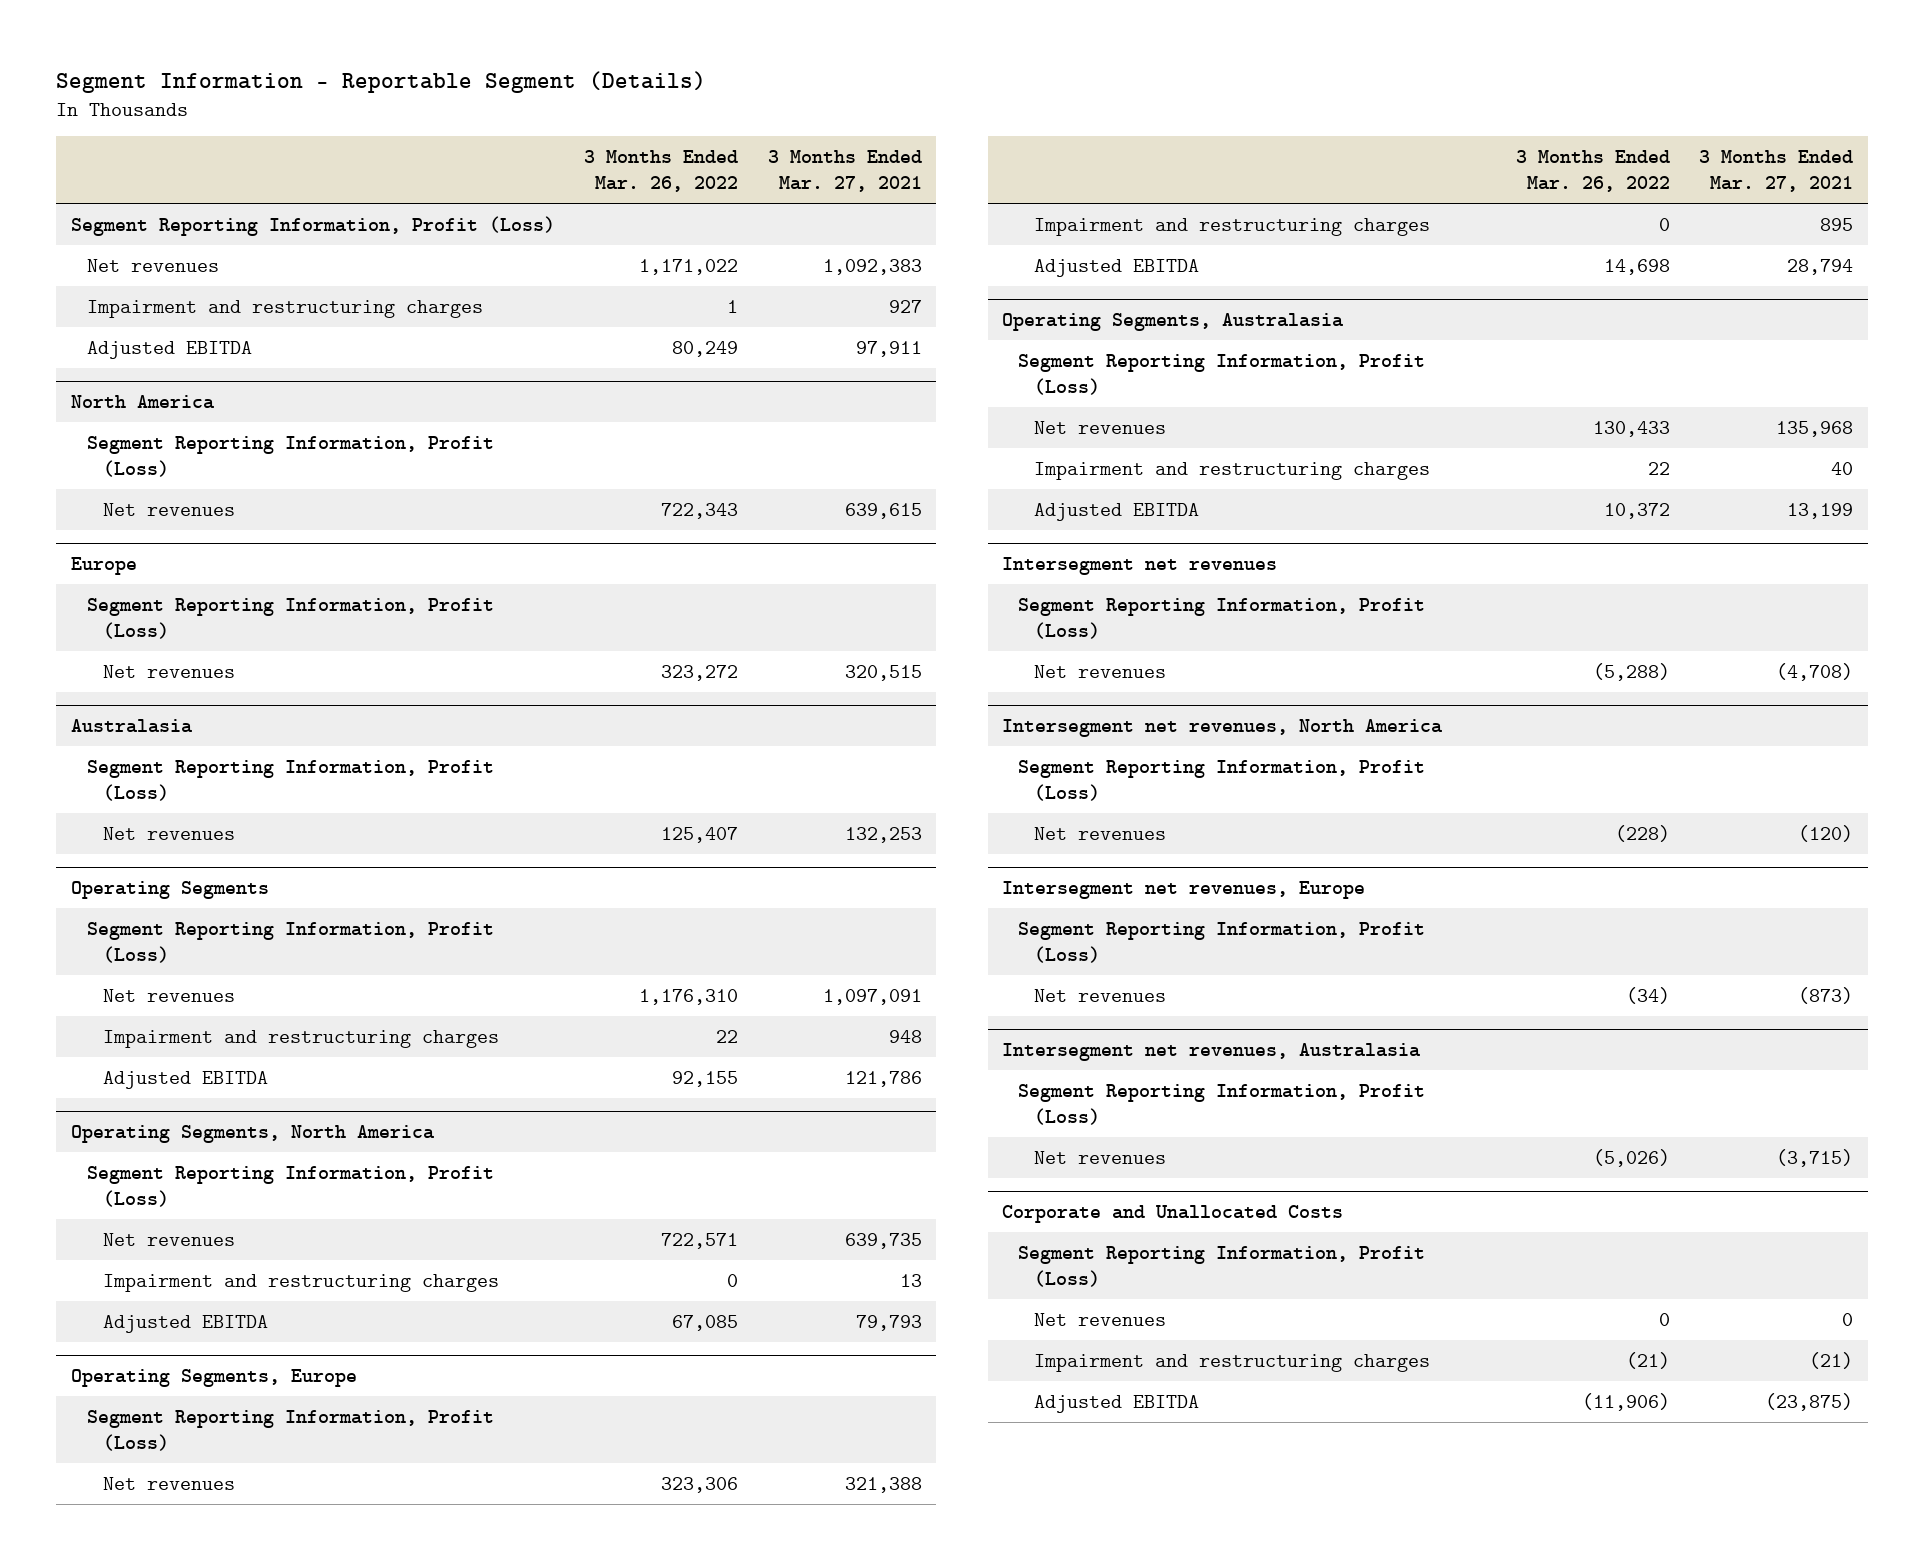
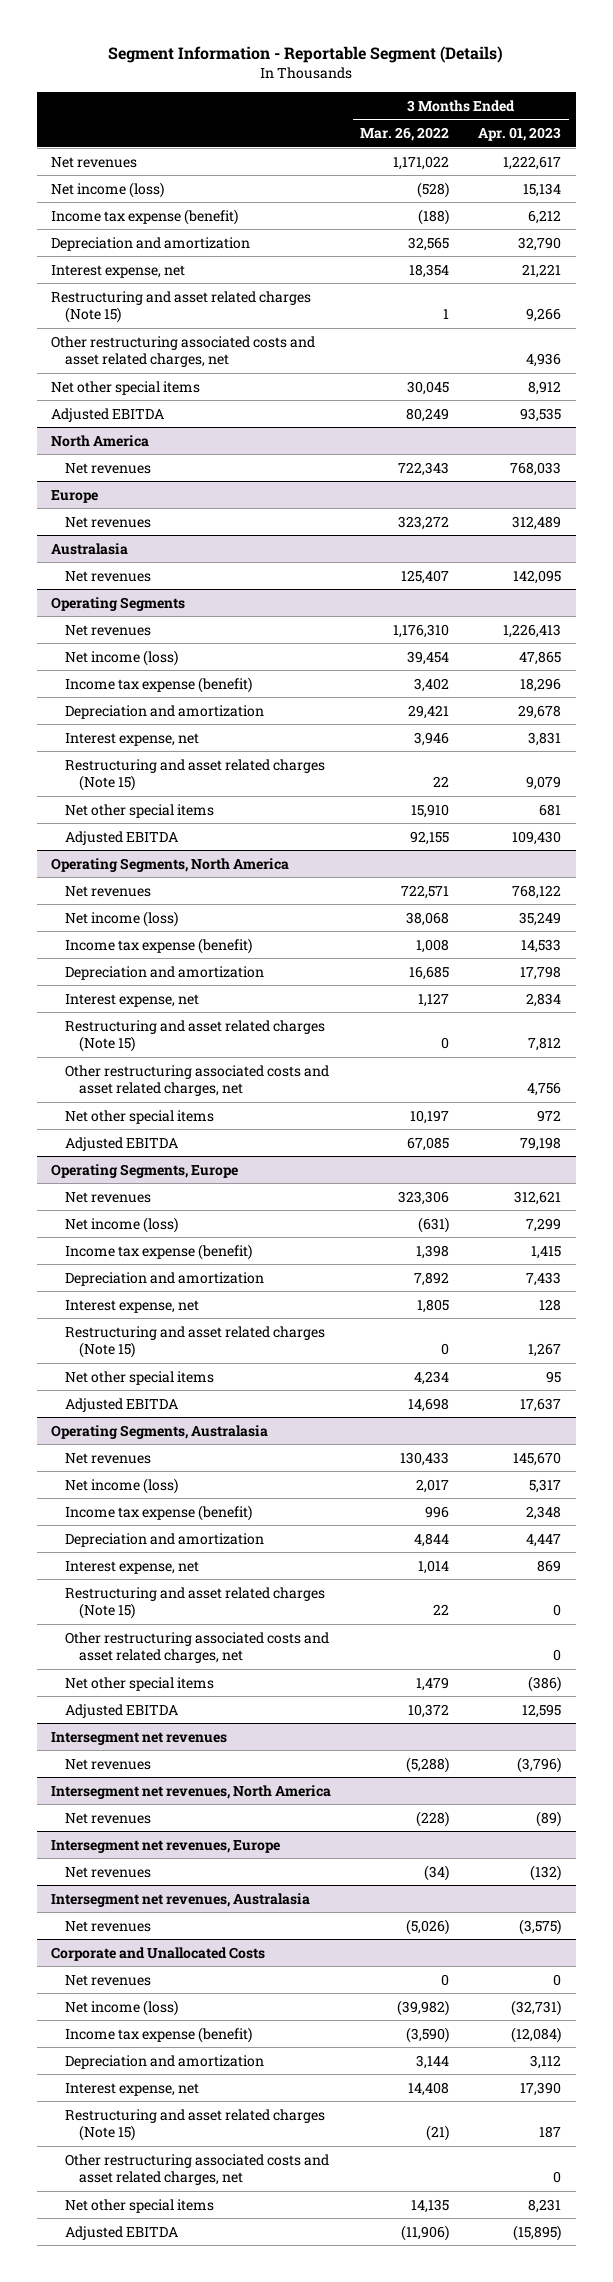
[767,149,922,193] 3 Months Ended Mar. 27, 2021 -> none
none -> [478,126,562,141] Apr. 01, 2023
[70,215,555,236] Segment Reporting Information, Profit (Loss) -> none
none -> [51,181,165,198] Net income (loss)
none -> [51,208,239,225] Income tax expense (benefit)
none -> [51,236,251,251] Depreciation and amortization
none -> [51,264,186,278] Interest expense, net
[86,299,483,318] Impairment and restructuring charges -> [51,290,312,324] Restructuring and asset related charges (Note 15)
none -> [51,335,316,368] Other restructuring associated costs and asset related charges, net
none -> [51,380,201,395] Net other special items
[86,435,494,478] Segment Reporting Information, Profit (Loss) -> none
[86,597,494,640] Segment Reporting Information, Profit (Loss) -> none
[86,759,494,802] Segment Reporting Information, Profit (Loss) -> none
[86,921,494,964] Segment Reporting Information, Profit (Loss) -> none
none -> [65,649,179,666] Net income (loss)
none -> [65,676,253,693] Income tax expense (benefit)
none -> [65,704,265,719] Depreciation and amortization
none -> [65,732,200,746] Interest expense, net
[102,1029,499,1048] Impairment and restructuring charges -> [65,758,326,792] Restructuring and asset related charges (Note 15)
none -> [65,803,215,818] Net other special items
[86,1165,494,1208] Segment Reporting Information, Profit (Loss) -> none
none -> [65,910,179,927] Net income (loss)
none -> [65,937,253,954] Income tax expense (benefit)
none -> [65,965,265,980] Depreciation and amortization
none -> [65,993,200,1007] Interest expense, net
[102,1273,499,1292] Impairment and restructuring charges -> [65,1019,326,1053] Restructuring and asset related charges (Note 15)
none -> [65,1064,330,1097] Other restructuring associated costs and asset related charges, net
none -> [65,1109,215,1124] Net other special items
[86,1409,494,1452] Segment Reporting Information, Profit (Loss) -> none
none -> [65,1216,179,1233] Net income (loss)
none -> [65,1243,253,1260] Income tax expense (benefit)
none -> [65,1271,265,1286] Depreciation and amortization
none -> [65,1299,200,1313] Interest expense, net
[1034,217,1431,236] Impairment and restructuring charges -> [65,1325,326,1359] Restructuring and asset related charges (Note 15)
none -> [65,1370,215,1385] Net other special items
[1018,353,1426,396] Segment Reporting Information, Profit (Loss) -> none
none -> [65,1477,179,1494] Net income (loss)
none -> [65,1504,253,1521] Income tax expense (benefit)
none -> [65,1532,265,1547] Depreciation and amortization
none -> [65,1560,200,1574] Interest expense, net
[1034,461,1431,480] Impairment and restructuring charges -> [65,1586,326,1620] Restructuring and asset related charges (Note 15)
none -> [65,1631,330,1664] Other restructuring associated costs and asset related charges, net
none -> [65,1676,215,1691] Net other special items
[1018,597,1426,640] Segment Reporting Information, Profit (Loss) -> none
[1018,759,1426,802] Segment Reporting Information, Profit (Loss) -> none
[1018,921,1426,964] Segment Reporting Information, Profit (Loss) -> none
[1018,1083,1426,1126] Segment Reporting Information, Profit (Loss) -> none
[1018,1245,1426,1288] Segment Reporting Information, Profit (Loss) -> none
none -> [65,1999,179,2016] Net income (loss)
none -> [65,2026,253,2043] Income tax expense (benefit)
none -> [65,2054,265,2069] Depreciation and amortization
none -> [65,2082,200,2096] Interest expense, net
[1034,1353,1431,1372] Impairment and restructuring charges -> [65,2108,326,2142] Restructuring and asset related charges (Note 15)
none -> [65,2153,330,2186] Other restructuring associated costs and asset related charges, net
none -> [65,2198,215,2213] Net other special items

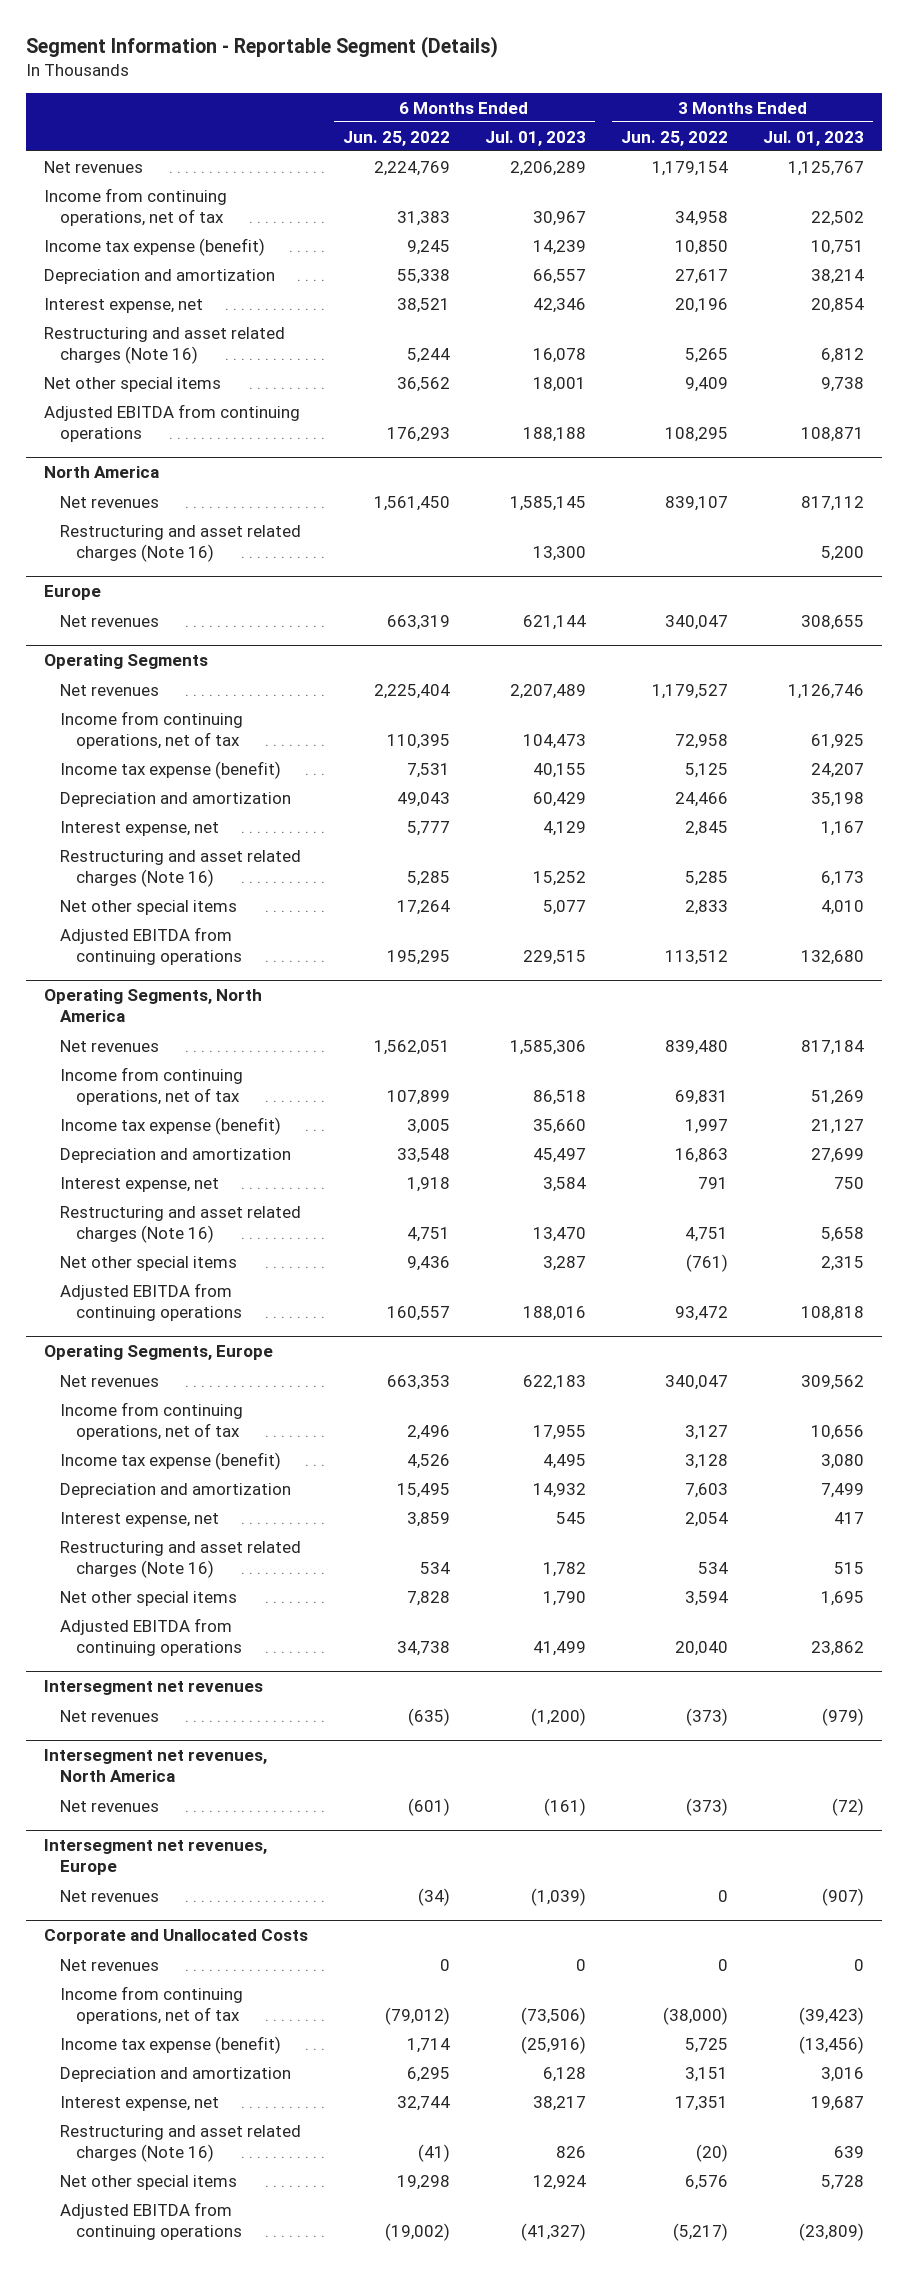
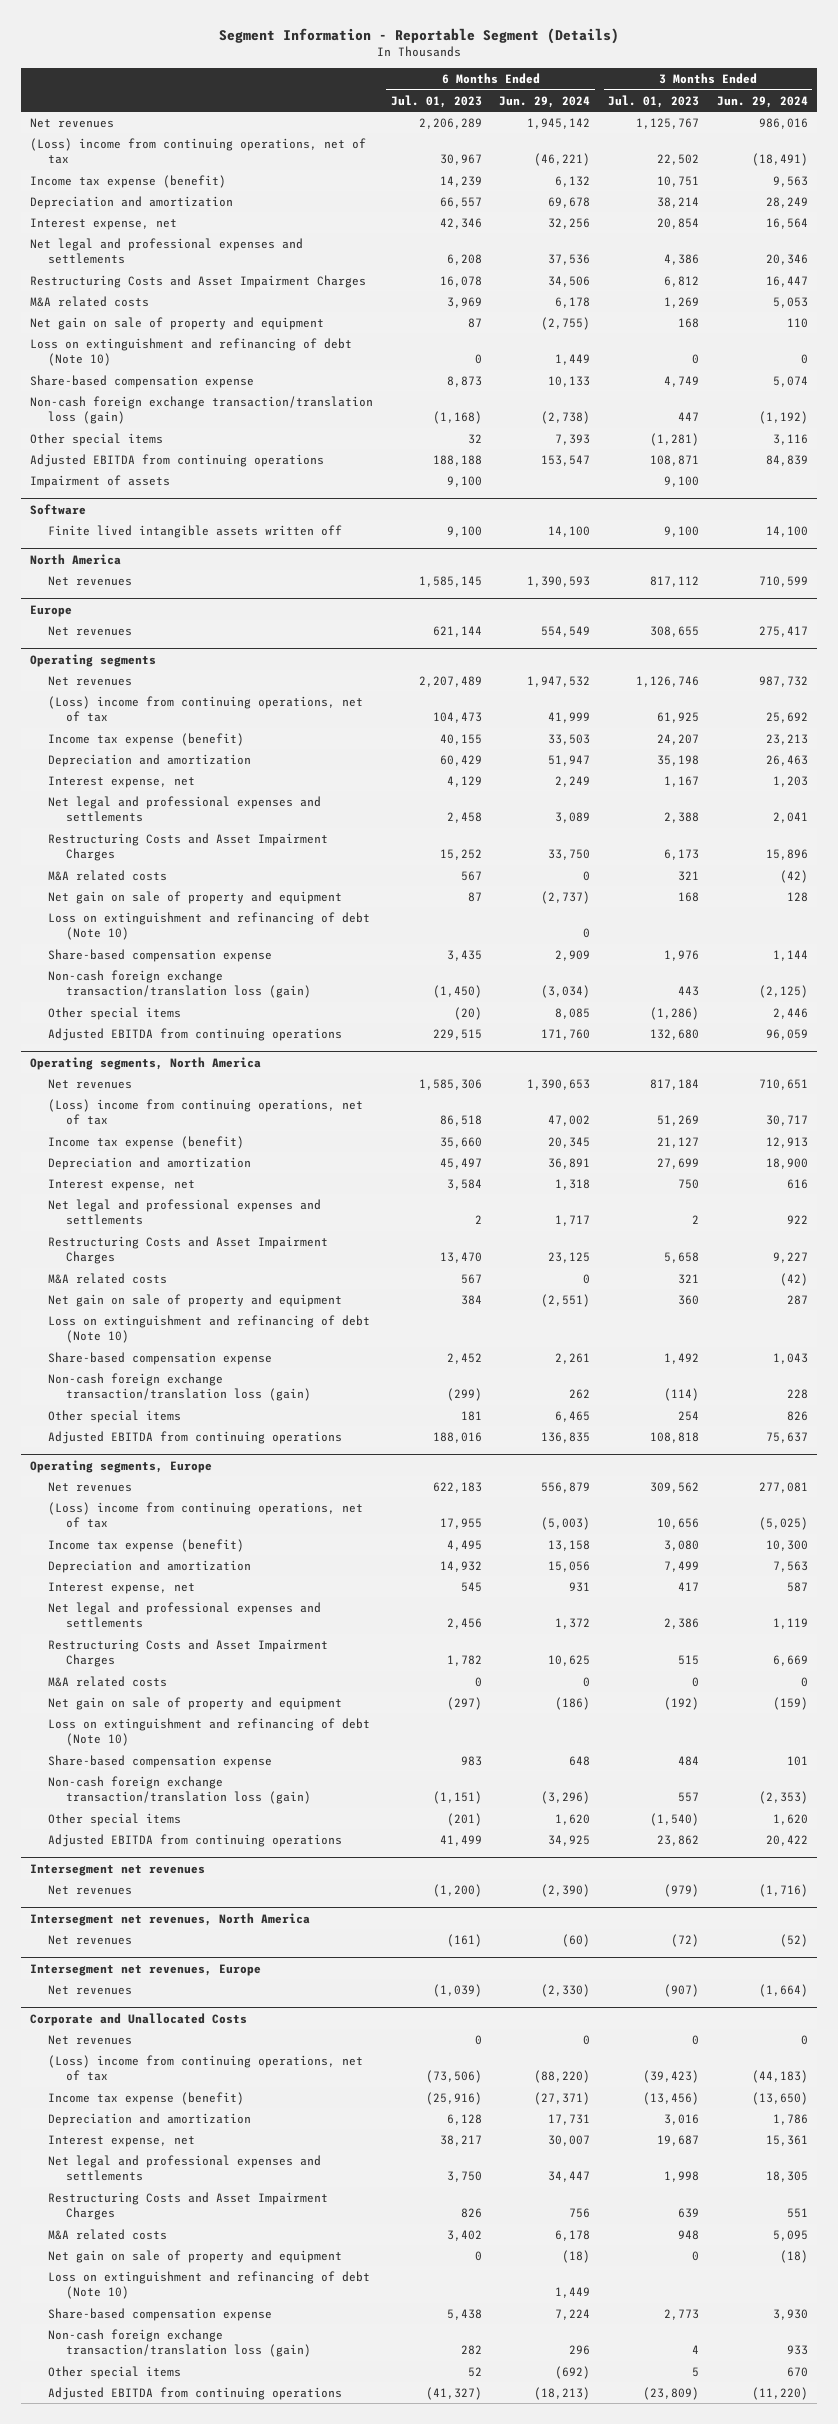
[342,130,450,146] Jun. 25, 2022 -> none
[621,130,729,146] Jun. 25, 2022 -> none
none -> [499,95,591,108] Jun. 29, 2024
none -> [716,95,808,108] Jun. 29, 2024
[43,187,227,226] Income from continuing operations, net of tax -> [29,137,366,165] (Loss) income from continuing operations, net of tax
none -> [29,237,303,265] Net legal and professional expenses and settlements
[43,326,285,364] Restructuring and asset related charges (Note 16) -> [29,274,366,288] Restructuring Costs and Asset Impairment Charges
none -> [29,295,149,307] M&A related costs
none -> [29,316,324,330] Net gain on sale of property and equipment
none -> [29,337,352,367] Loss on extinguishment and refinancing of debt (Note 10)
none -> [29,374,254,388] Share-based compensation expense
none -> [29,395,373,425] Non-cash foreign exchange transaction/translation loss (gain)
[43,376,221,392] Net other special items -> [29,432,163,446] Other special items
[533,376,587,392] 18,001 -> [467,433,482,444] 32
[821,376,865,392] 9,738 -> [650,432,700,446] (1,281)
none -> [29,474,170,488] Impairment of assets
none -> [29,503,86,515] Software
none -> [47,524,342,538] Finite lived intangible assets written off
[59,524,301,562] Restructuring and asset related charges (Note 16) -> none
[43,654,208,670] Operating Segments -> [29,653,156,667] Operating segments
[59,710,243,749] Income from continuing operations, net of tax -> [47,695,363,723] (Loss) income from continuing operations, net of tax
none -> [47,795,321,823] Net legal and professional expenses and settlements
[59,849,301,887] Restructuring and asset related charges (Note 16) -> [47,832,328,862] Restructuring Costs and Asset Impairment Charges
none -> [47,869,167,881] M&A related costs
none -> [47,890,342,904] Net gain on sale of property and equipment
none -> [47,911,370,941] Loss on extinguishment and refinancing of debt (Note 10)
none -> [47,948,272,962] Share-based compensation expense
none -> [47,969,311,999] Non-cash foreign exchange transaction/translation loss (gain)
[59,899,237,915] Net other special items -> [47,1006,181,1020] Other special items
[543,899,587,915] 5,077 -> [453,1006,482,1020] (20)
[821,899,865,915] 4,010 -> [650,1006,700,1020] (1,286)
[43,989,262,1023] Operating Segments, North America -> [29,1056,261,1070] Operating segments, North America
[59,1066,243,1105] Income from continuing operations, net of tax -> [47,1098,363,1126] (Loss) income from continuing operations, net of tax
none -> [47,1198,321,1226] Net legal and professional expenses and settlements
[59,1205,301,1243] Restructuring and asset related charges (Note 16) -> [47,1235,328,1265] Restructuring Costs and Asset Impairment Charges
none -> [47,1272,167,1284] M&A related costs
none -> [47,1293,342,1307] Net gain on sale of property and equipment
none -> [47,1314,370,1344] Loss on extinguishment and refinancing of debt (Note 10)
none -> [47,1351,272,1365] Share-based compensation expense
none -> [47,1372,311,1402] Non-cash foreign exchange transaction/translation loss (gain)
[59,1255,237,1271] Net other special items -> [47,1409,181,1423] Other special items
[543,1255,587,1271] 3,287 -> [460,1410,482,1421] 181
[821,1255,865,1271] 2,315 -> [678,1410,700,1421] 254
[43,1345,273,1361] Operating Segments, Europe -> [29,1459,212,1473] Operating segments, Europe
[59,1401,243,1440] Income from continuing operations, net of tax -> [47,1501,363,1529] (Loss) income from continuing operations, net of tax
none -> [47,1601,321,1629] Net legal and professional expenses and settlements
[59,1540,301,1578] Restructuring and asset related charges (Note 16) -> [47,1638,328,1668] Restructuring Costs and Asset Impairment Charges
none -> [47,1675,167,1687] M&A related costs
none -> [47,1696,342,1710] Net gain on sale of property and equipment
none -> [47,1717,370,1747] Loss on extinguishment and refinancing of debt (Note 10)
none -> [47,1754,272,1768] Share-based compensation expense
none -> [47,1775,311,1805] Non-cash foreign exchange transaction/translation loss (gain)
[59,1590,237,1606] Net other special items -> [47,1812,181,1826] Other special items
[543,1590,587,1606] 1,790 -> [446,1812,482,1826] (201)
[821,1590,865,1606] 1,695 -> [650,1812,700,1826] (1,540)
[59,1985,243,2024] Income from continuing operations, net of tax -> [47,2054,363,2082] (Loss) income from continuing operations, net of tax
none -> [47,2154,321,2182] Net legal and professional expenses and settlements
[59,2124,301,2162] Restructuring and asset related charges (Note 16) -> [47,2191,328,2221] Restructuring Costs and Asset Impairment Charges
none -> [47,2228,167,2240] M&A related costs
none -> [47,2249,342,2263] Net gain on sale of property and equipment
none -> [47,2270,370,2300] Loss on extinguishment and refinancing of debt (Note 10)
none -> [47,2307,272,2321] Share-based compensation expense
none -> [47,2328,311,2358] Non-cash foreign exchange transaction/translation loss (gain)
[59,2174,237,2190] Net other special items -> [47,2365,181,2379] Other special items
[533,2174,587,2190] 12,924 -> [467,2366,482,2377] 52
[821,2174,865,2190] 5,728 -> [692,2366,700,2377] 5

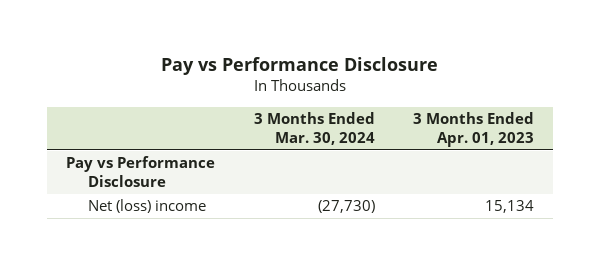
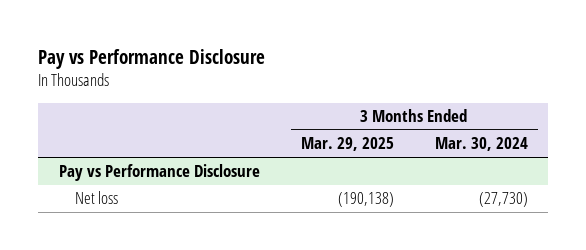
[412,112,534,148] 3 Months Ended Apr. 01, 2023 -> none
none -> [300,137,394,152] Mar. 29, 2025
[87,199,206,214] Net (loss) income -> [75,191,119,205] Net loss

